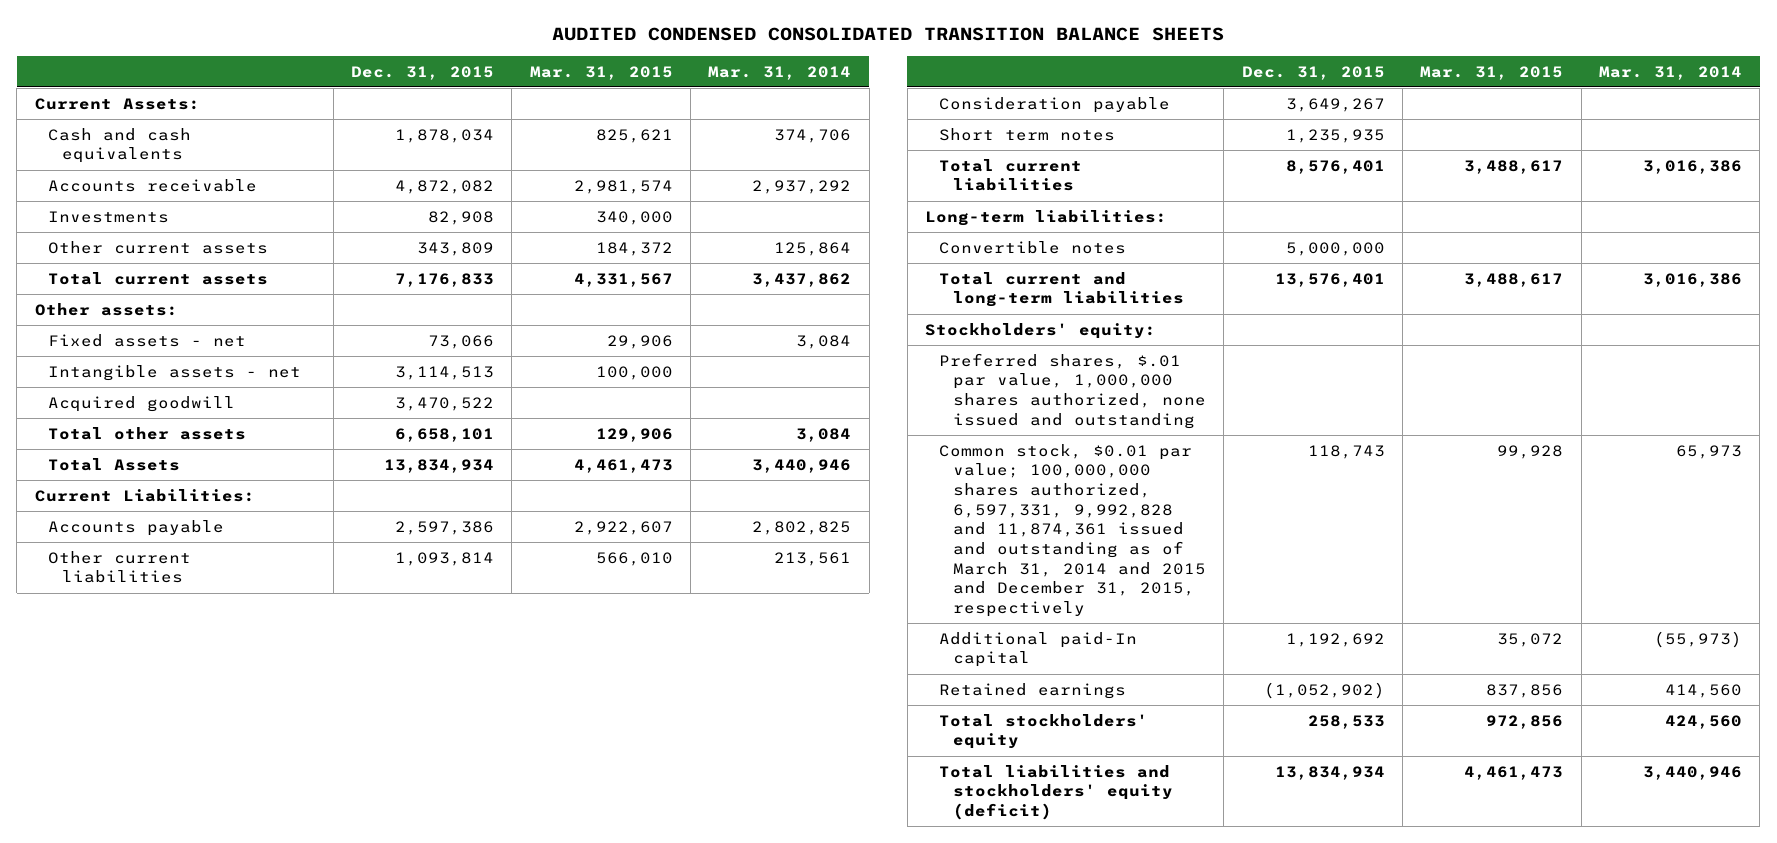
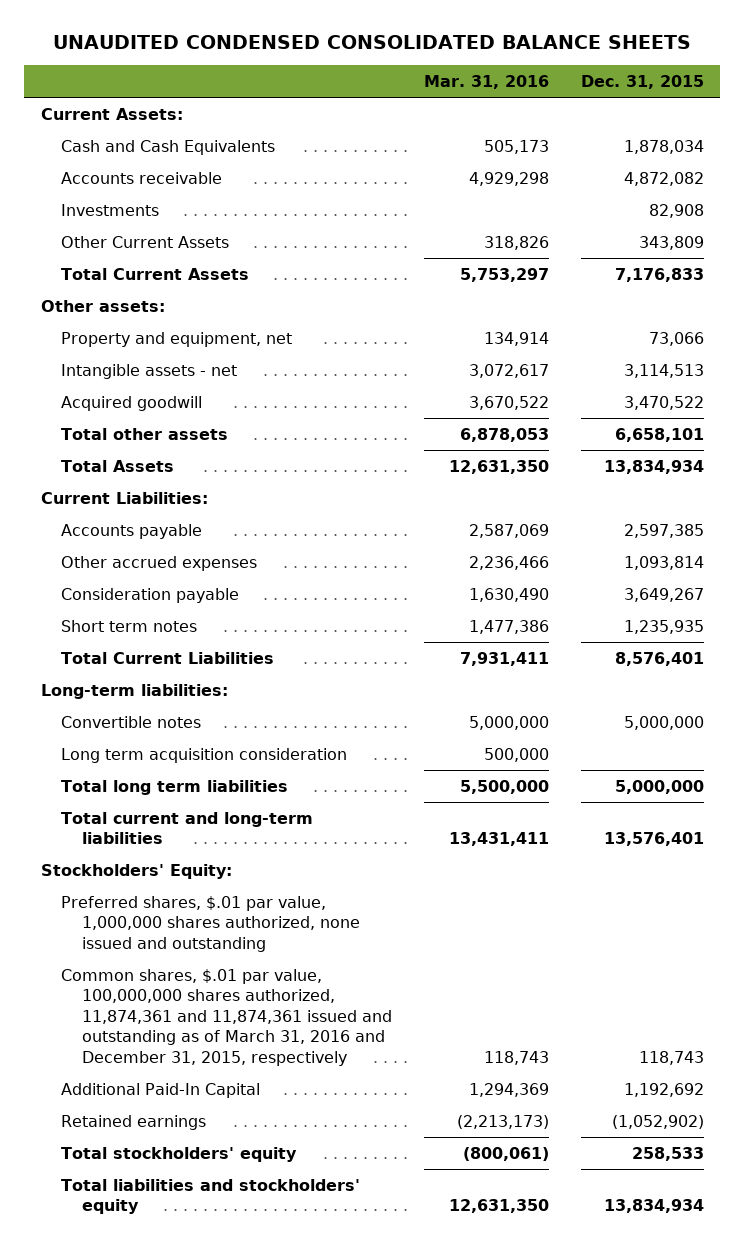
[552,27,1225,42] AUDITED CONDENSED CONSOLIDATED TRANSITION BALANCE SHEETS -> [53,35,692,50] UNAUDITED CONDENSED CONSOLIDATED BALANCE SHEETS
[529,65,673,80] Mar. 31, 2015 -> none
[708,65,852,80] Mar. 31, 2014 -> none
none -> [424,75,550,90] Mar. 31, 2016
[48,127,192,164] Cash and cash equivalents -> [61,139,276,155] Cash and Cash Equivalents
[48,240,269,254] Other current assets -> [61,235,230,248] Other Current Assets
[48,271,269,285] Total current assets -> [61,267,250,280] Total Current Assets
[48,333,247,347] Fixed assets - net -> [61,331,293,347] Property and equipment, net
[395,520,495,535] 2,597,386 -> [624,523,705,538] 2,597,385
[48,550,192,584] Other current liabilities -> [61,555,258,571] Other accrued expenses
[939,158,1083,192] Total current liabilities -> [61,651,275,664] Total Current Liabilities
none -> [61,747,348,763] Long term acquisition consideration
none -> [61,779,289,795] Total long term liabilities
[925,322,1157,339] Stockholders' equity: -> [40,863,232,879] Stockholders' Equity:
[939,443,1206,617] Common stock, $0.01 par value; 100,000,000 shares authorized, 6,597,331, 9,992,828 and 11,874,361 issued and outstanding as of March 31, 2014 and 2015 and December 31, 2015, respectively -> [61,968,392,1066] Common shares, $.01 par value, 100,000,000 shares authorized, 11,874,361 and 11,874,361 issued and outstanding as of March 31, 2016 and December 31, 2015, respectively
[939,631,1138,668] Additional paid-In capital -> [61,1082,261,1098] Additional Paid-In Capital
[939,764,1173,821] Total liabilities and stockholders' equity (deficit) -> [61,1178,361,1215] Total liabilities and stockholders' equity

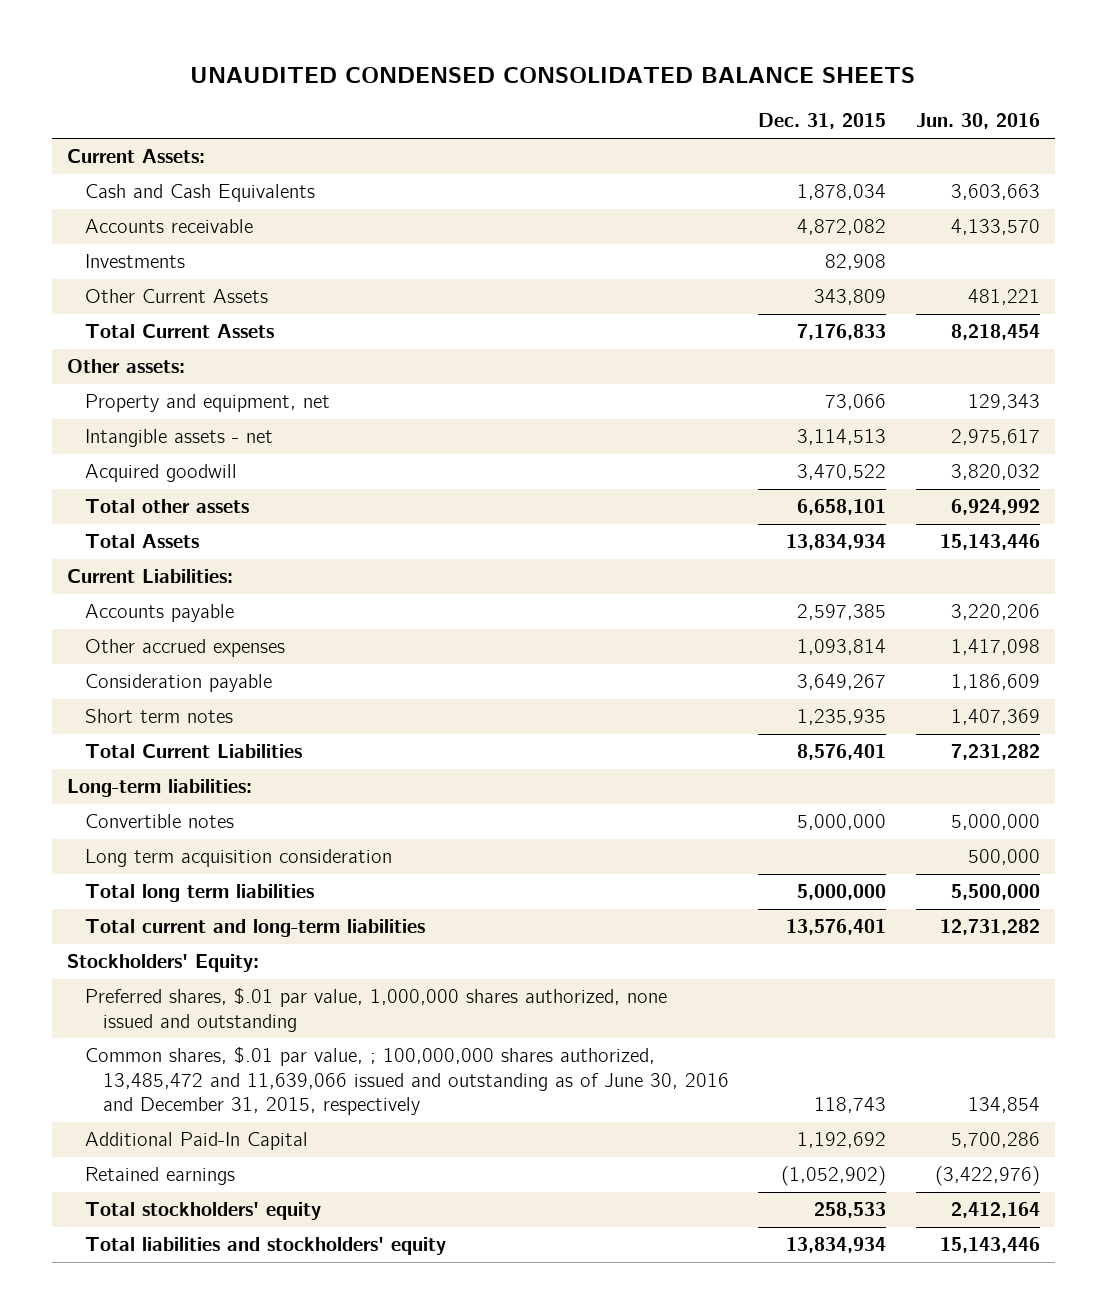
[424,75,550,90] Mar. 31, 2016 -> none
none -> [916,113,1041,130] Jun. 30, 2016
[61,968,392,1066] Common shares, $.01 par value, 100,000,000 shares authorized, 11,874,361 and 11,874,361 issued and outstanding as of March 31, 2016 and December 31, 2015, respectively -> [84,1047,729,1116] Common shares, $.01 par value, ; 100,000,000 shares authorized, 13,485,472 and 11,639,066 issued and outstanding as of June 30, 2016 and December 31, 2015, respectively

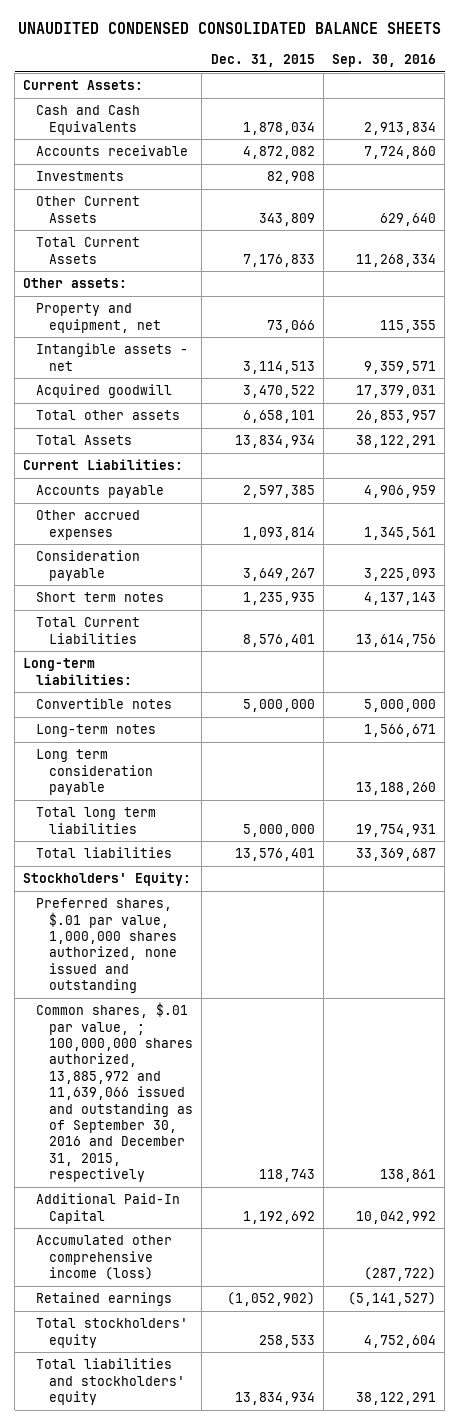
[916,113,1041,130] Jun. 30, 2016 -> none
none -> [331,54,436,68] Sep. 30, 2016
none -> [36,724,157,738] Long-term notes
[84,849,392,868] Long term acquisition consideration -> [36,749,154,795] Long term consideration payable
[84,919,425,938] Total current and long-term liabilities -> [36,847,173,859] Total liabilities
[84,1047,729,1116] Common shares, $.01 par value, ; 100,000,000 shares authorized, 13,485,472 and 11,639,066 issued and outstanding as of June 30, 2016 and December 31, 2015, respectively -> [36,1002,194,1183] Common shares, $.01 par value, ; 100,000,000 shares authorized, 13,885,972 and 11,639,066 issued and outstanding as of September 30, 2016 and December 31, 2015, respectively
none -> [36,1235,173,1280] Accumulated other comprehensive income (loss)

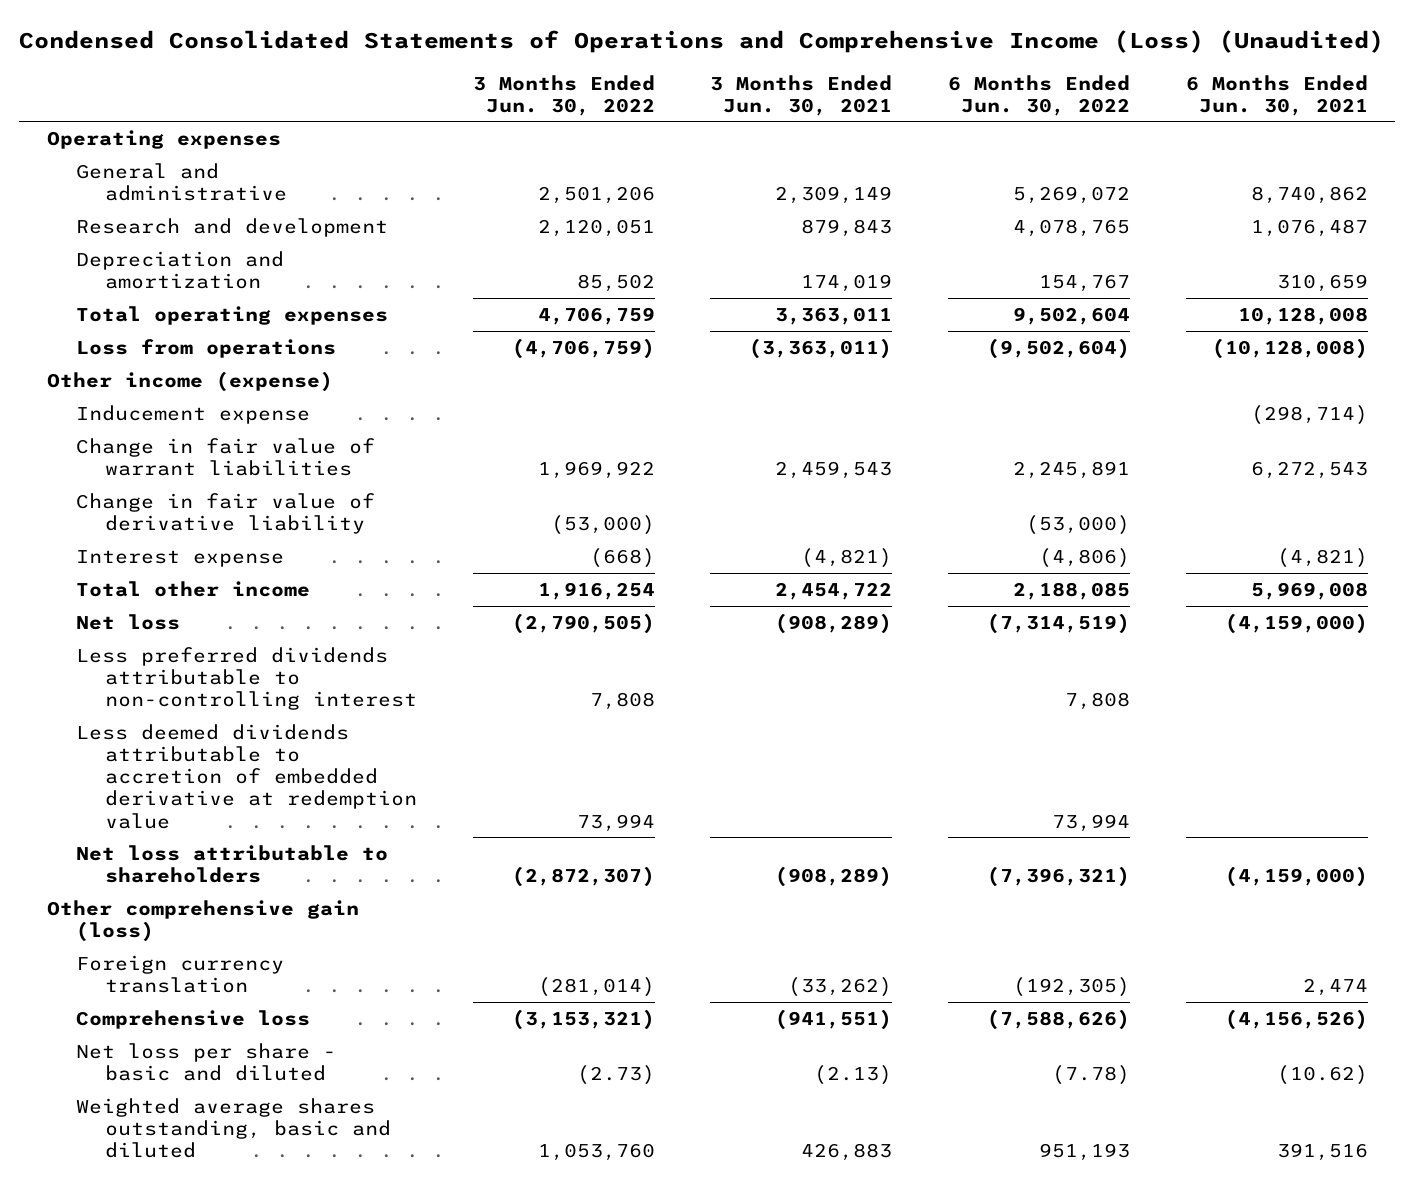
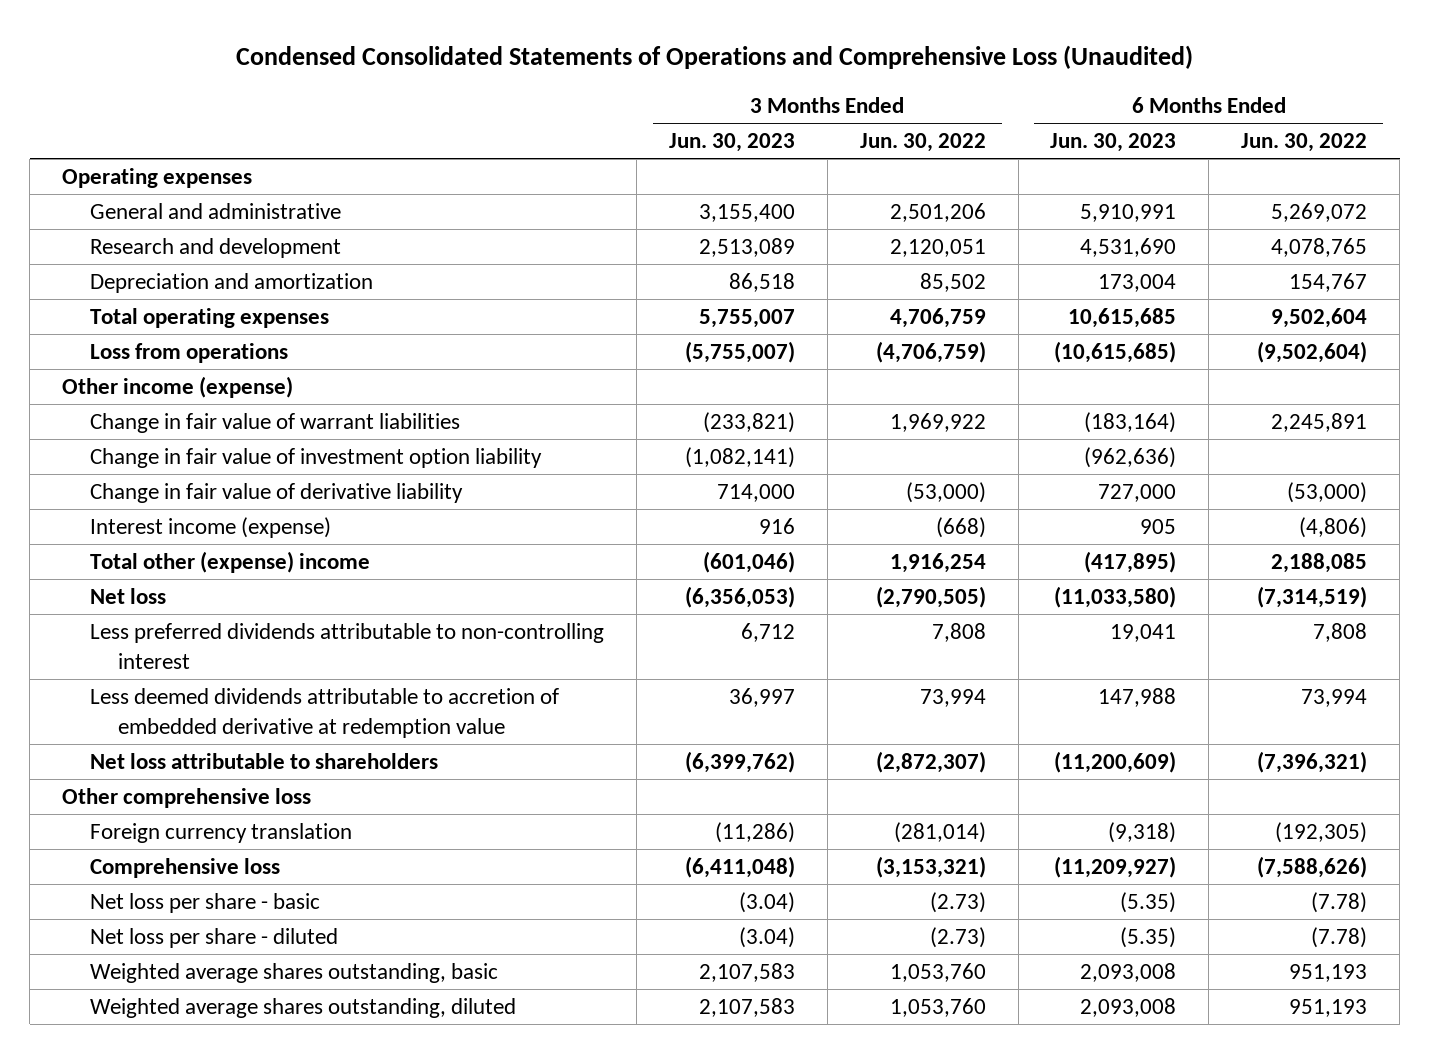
[19,30,1385,54] Condensed Consolidated Statements of Operations and Comprehensive Income (Loss) (Unaudited) -> [235,44,1193,69] Condensed Consolidated Statements of Operations and Comprehensive Loss (Unaudited)
[710,74,893,116] 3 Months Ended Jun. 30, 2021 -> none
[1185,74,1368,116] 6 Months Ended Jun. 30, 2021 -> none
none -> [668,133,795,153] Jun. 30, 2023
none -> [1050,133,1177,153] Jun. 30, 2023
[76,404,311,424] Inducement expense -> none
none -> [89,448,542,469] Change in fair value of investment option liability
[76,549,285,567] Interest expense -> [89,517,331,539] Interest income (expense)
[76,580,311,597] Total other income -> [89,551,370,574] Total other (expense) income
[46,899,359,943] Other comprehensive gain (loss) -> [61,788,311,809] Other comprehensive loss
[76,1042,337,1082] Net loss per share - basic and diluted -> [89,893,320,914] Net loss per share - basic
none -> [89,928,338,949] Net loss per share - diluted
[76,1097,392,1159] Weighted average shares outstanding, basic and diluted -> [89,963,498,984] Weighted average shares outstanding, basic
none -> [89,998,516,1019] Weighted average shares outstanding, diluted

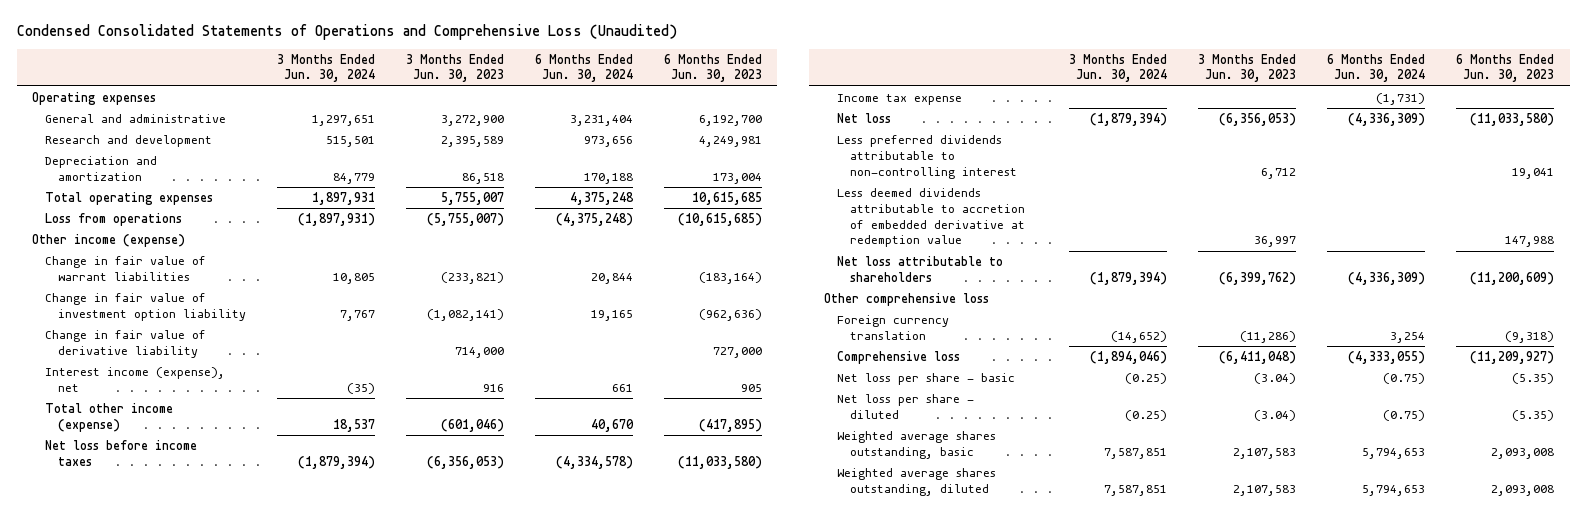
[859,133,986,153] Jun. 30, 2022 -> none
[1241,133,1368,153] Jun. 30, 2022 -> none
none -> [276,53,375,83] 3 Months Ended Jun. 30, 2024
none -> [534,53,633,83] 6 Months Ended Jun. 30, 2024
[698,204,795,223] 3,155,400 -> [440,114,504,126] 3,272,900
[1080,204,1177,223] 5,910,991 -> [698,114,762,126] 6,192,700
[698,238,795,258] 2,513,089 -> [440,135,504,147] 2,395,589
[1080,238,1177,258] 4,531,690 -> [698,135,762,147] 4,249,981
[89,517,331,539] Interest income (expense) -> [44,366,225,392] Interest income (expense), net
[89,551,370,574] Total other (expense) income -> [44,402,173,432] Total other income (expense)
none -> [44,439,197,466] Net loss before income taxes
none -> [837,93,963,105] Income tax expense

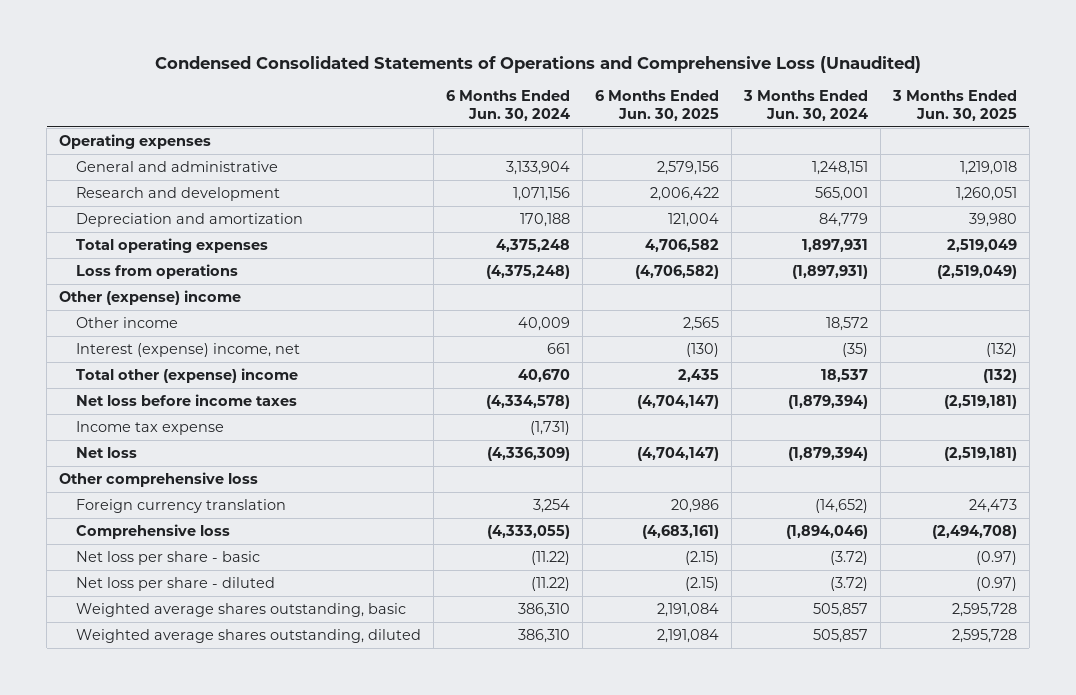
[405,53,504,83] 3 Months Ended Jun. 30, 2023 -> none
[663,53,762,83] 6 Months Ended Jun. 30, 2023 -> none
none -> [594,90,719,121] 6 Months Ended Jun. 30, 2025
none -> [891,90,1017,121] 3 Months Ended Jun. 30, 2025
[311,114,375,126] 1,297,651 -> [811,160,868,175] 1,248,151
[569,114,633,126] 3,231,404 -> [506,160,571,175] 3,133,904
[325,135,375,147] 515,501 -> [814,186,868,201] 565,001
[583,135,633,147] 973,656 -> [513,186,571,201] 1,071,156
[44,255,206,281] Change in fair value of warrant liabilities -> none
[44,292,246,321] Change in fair value of investment option liability -> none
[44,329,206,358] Change in fair value of derivative liability -> none
[32,233,186,247] Other income (expense) -> [59,289,242,305] Other (expense) income
none -> [76,316,179,328] Other income
[44,366,225,392] Interest income (expense), net -> [76,342,301,357] Interest (expense) income, net
[44,402,173,432] Total other income (expense) -> [76,367,299,383] Total other (expense) income
[837,134,1017,179] Less preferred dividends attributable to non-controlling interest -> none
[837,187,1025,248] Less deemed dividends attributable to accretion of embedded derivative at redemption value -> none
[837,255,1004,282] Net loss attributable to shareholders -> none
[1124,372,1167,384] (0.25) -> [829,550,868,565] (3.72)
[1383,372,1426,384] (0.75) -> [531,550,571,565] (11.22)
[1124,409,1167,421] (0.25) -> [829,576,868,591] (3.72)
[1383,409,1426,421] (0.75) -> [531,576,571,591] (11.22)
[1103,447,1167,459] 7,587,851 -> [812,602,868,617] 505,857
[1362,447,1426,459] 5,794,653 -> [518,602,571,617] 386,310
[1103,484,1167,496] 7,587,851 -> [812,628,868,643] 505,857
[1362,484,1426,496] 5,794,653 -> [518,628,571,643] 386,310

